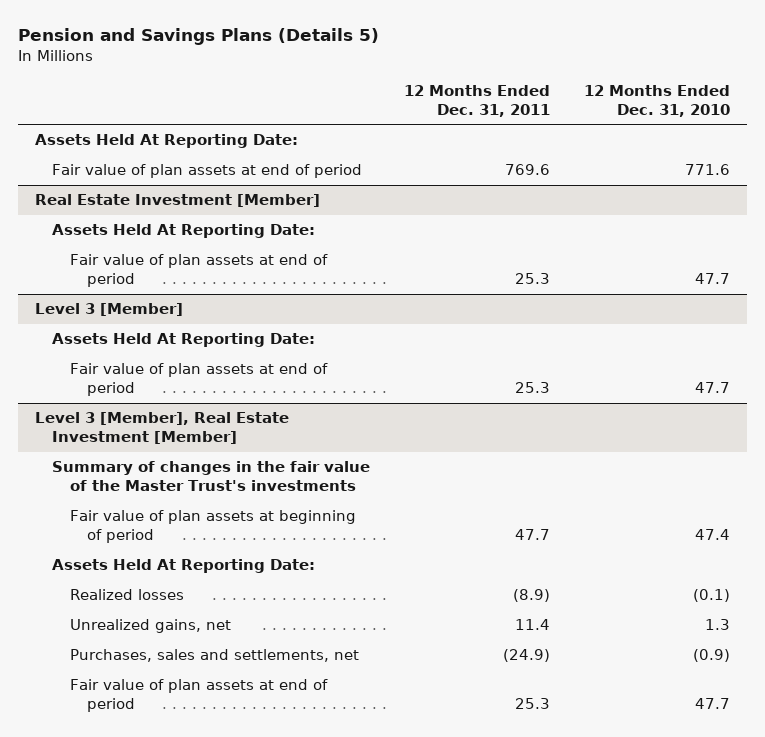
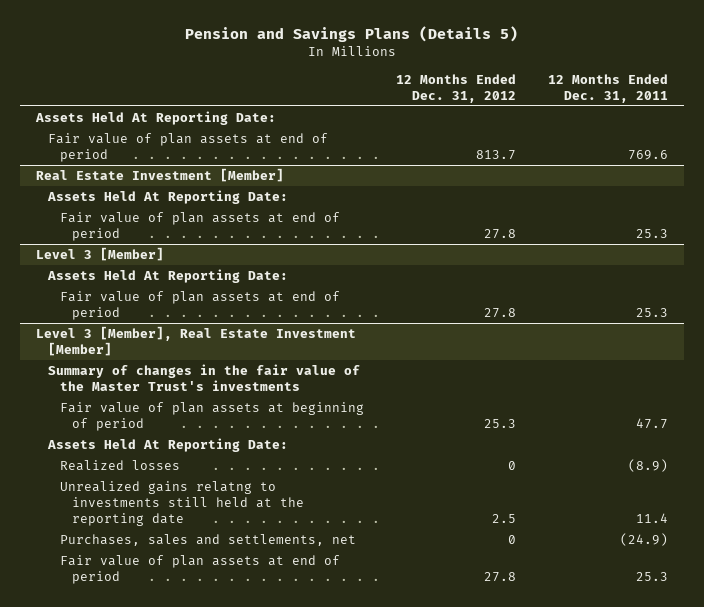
[583,85,730,117] 12 Months Ended Dec. 31, 2010 -> none
none -> [395,73,516,103] 12 Months Ended Dec. 31, 2012
[69,619,231,634] Unrealized gains, net -> [59,480,304,526] Unrealized gains relatng to investments still held at the reporting date

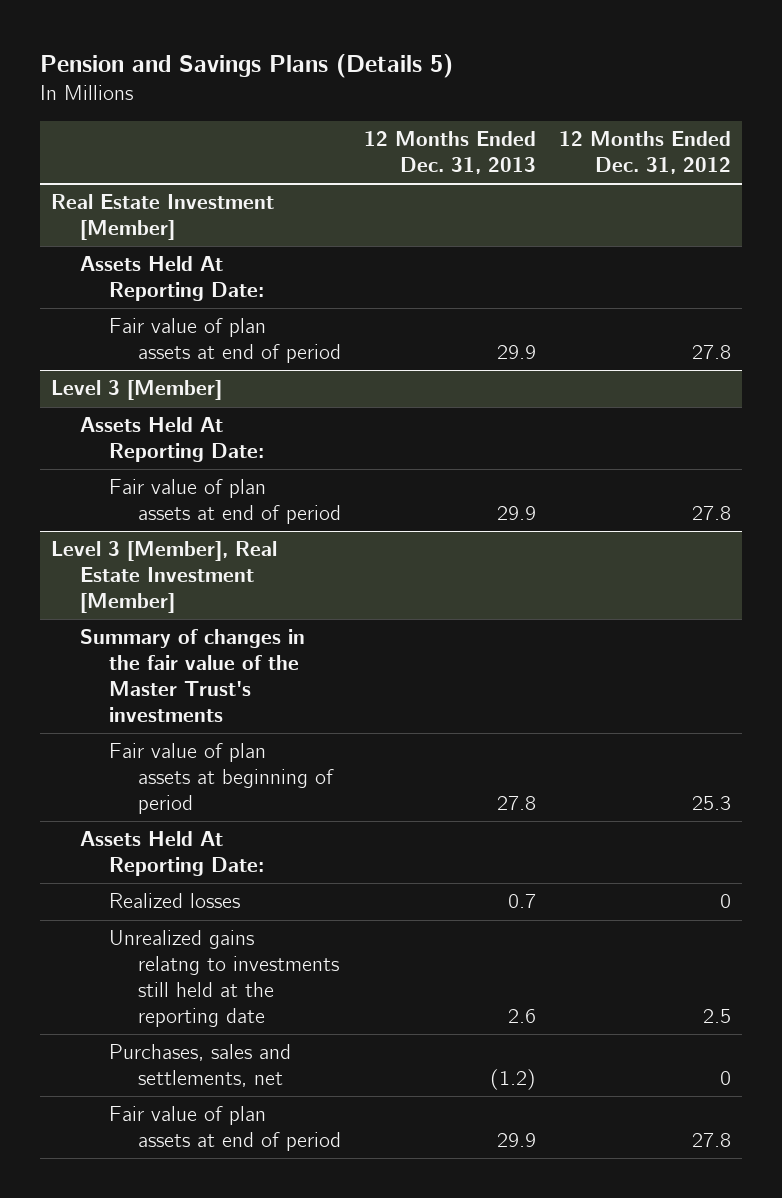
[547,73,668,103] 12 Months Ended Dec. 31, 2011 -> none
none -> [363,131,536,175] 12 Months Ended Dec. 31, 2013
[35,110,277,125] Assets Held At Reporting Date: -> none
[47,132,328,162] Fair value of plan assets at end of period -> none

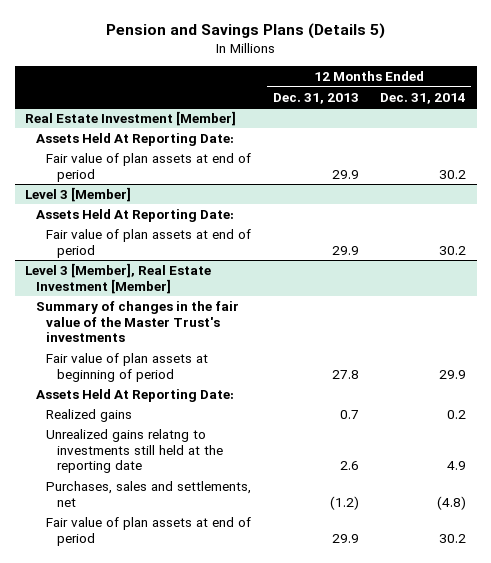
[558,131,731,175] 12 Months Ended Dec. 31, 2012 -> none
none -> [379,92,466,104] Dec. 31, 2014
[109,893,241,909] Realized losses -> [46,408,133,422] Realized gains

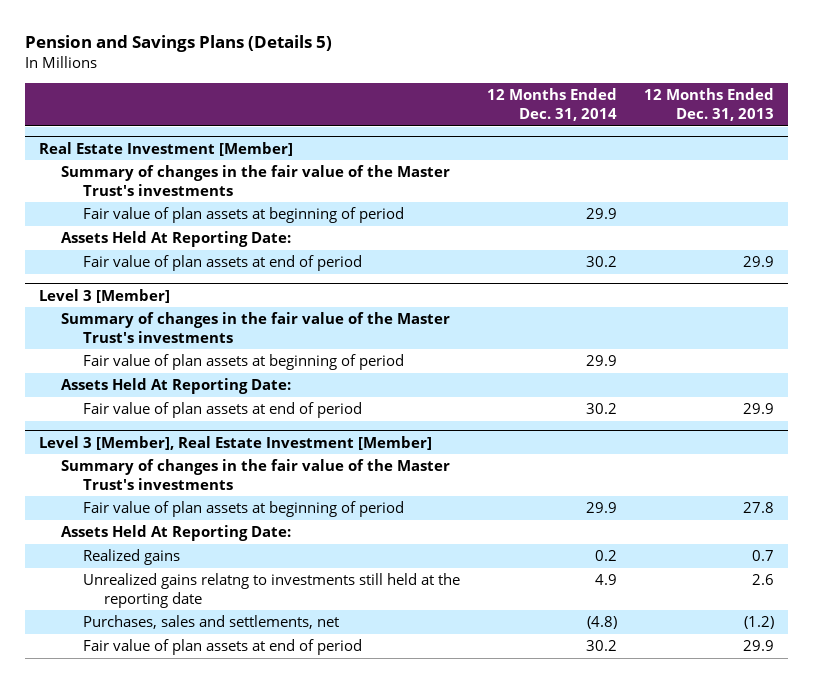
none -> [60,165,450,196] Summary of changes in the fair value of the Master Trust's investments
none -> [82,207,404,224] Fair value of plan assets at beginning of period
none -> [60,312,450,343] Summary of changes in the fair value of the Master Trust's investments
none -> [82,354,404,371] Fair value of plan assets at beginning of period

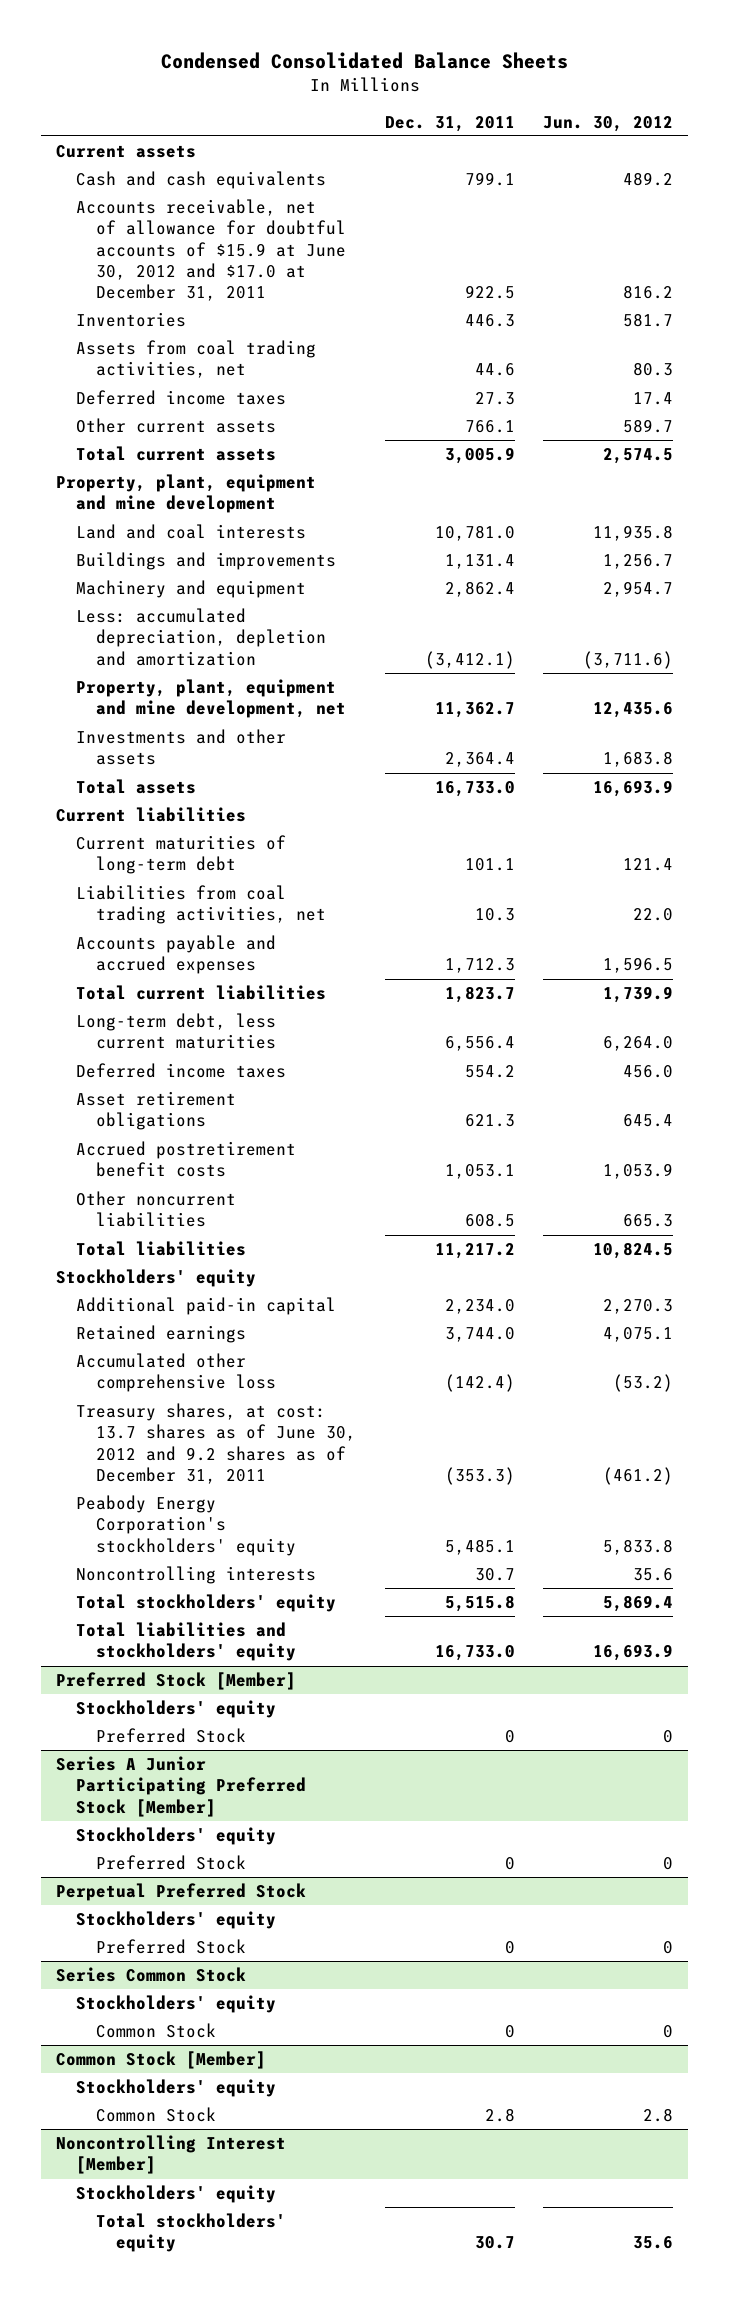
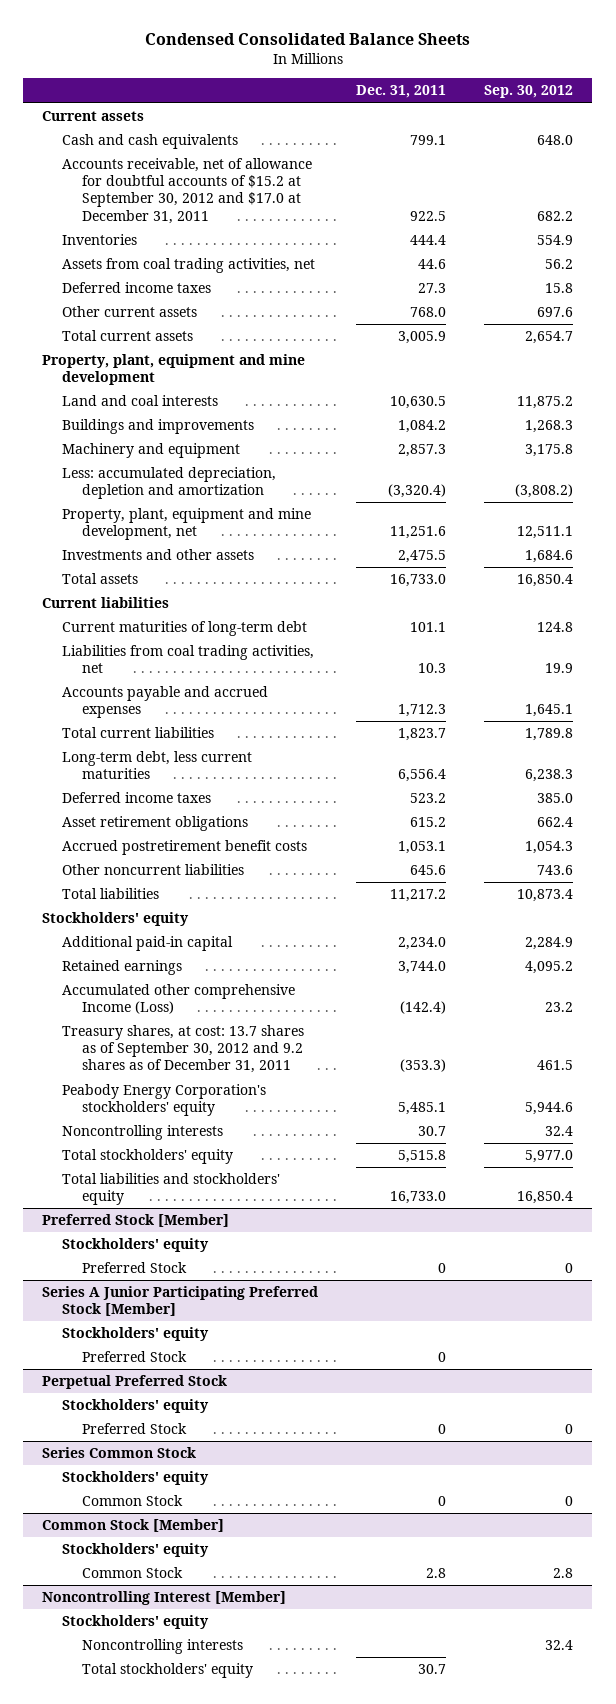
[543,115,674,132] Jun. 30, 2012 -> none
none -> [484,85,574,99] Sep. 30, 2012
[75,199,346,302] Accounts receivable, net of allowance for doubtful accounts of $15.9 at June 30, 2012 and $17.0 at December 31, 2011 -> [62,158,313,224] Accounts receivable, net of allowance for doubtful accounts of $15.2 at September 30, 2012 and $17.0 at December 31, 2011
[464,314,515,328] 446.3 -> [410,235,447,246] 444.4
[464,420,515,434] 766.1 -> [410,307,447,318] 768.0
[434,525,515,542] 10,781.0 -> [390,396,447,410] 10,630.5
[444,554,515,570] 1,131.4 -> [398,420,447,434] 1,084.2
[444,581,515,598] 2,862.4 -> [398,444,447,458] 2,857.3
[424,650,515,669] (3,412.1) -> [388,484,447,499] (3,320.4)
[434,702,515,719] 11,362.7 -> [390,526,447,540] 11,251.6
[444,752,515,768] 2,364.4 -> [398,550,447,564] 2,475.5
[464,1065,515,1079] 554.2 -> [410,793,447,804] 523.2
[464,1114,515,1128] 621.3 -> [410,817,447,828] 615.2
[464,1213,515,1228] 608.5 -> [410,865,447,876] 645.6
[75,1353,276,1393] Accumulated other comprehensive loss -> [62,984,296,1015] Accumulated other comprehensive Income (Loss)
[75,1403,356,1485] Treasury shares, at cost: 13.7 shares as of June 30, 2012 and 9.2 shares as of December 31, 2011 -> [62,1025,305,1074] Treasury shares, at cost: 13.7 shares as of September 30, 2012 and 9.2 shares as of December 31, 2011
none -> [82,1639,244,1655] Noncontrolling interests

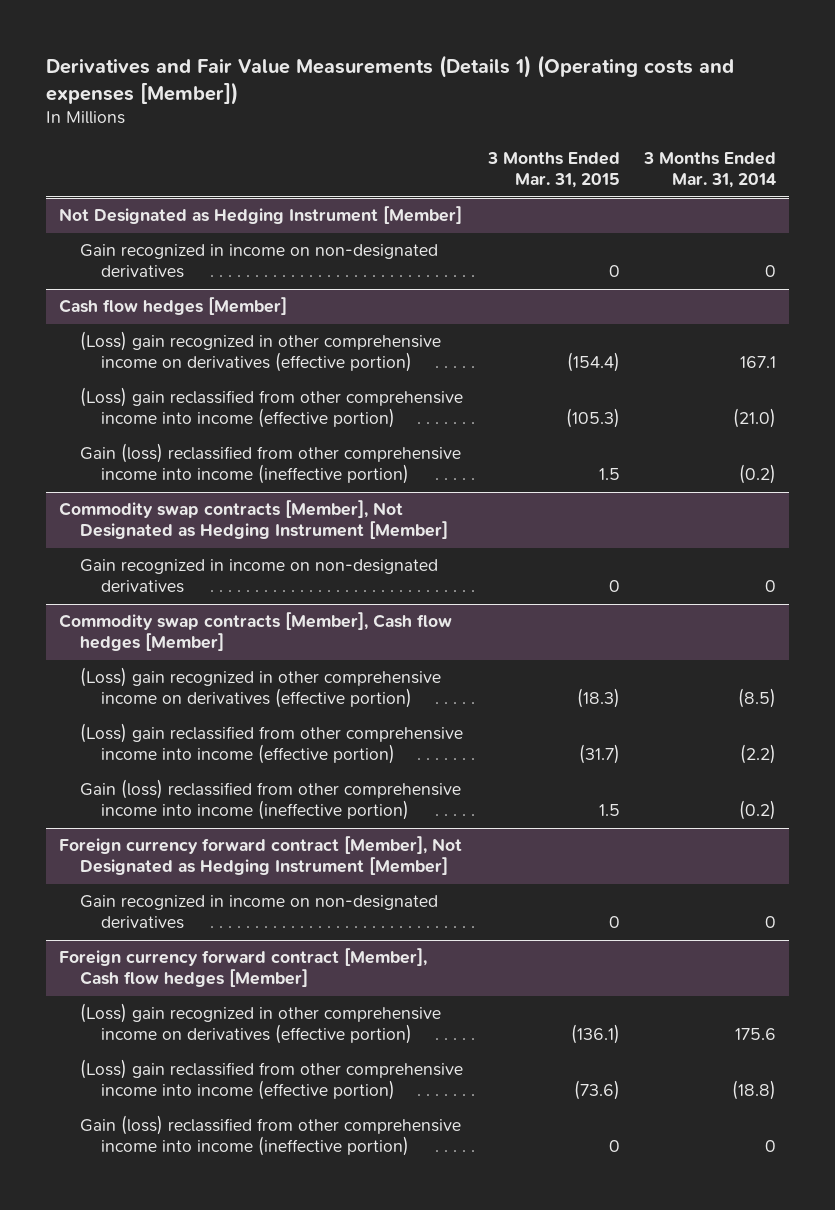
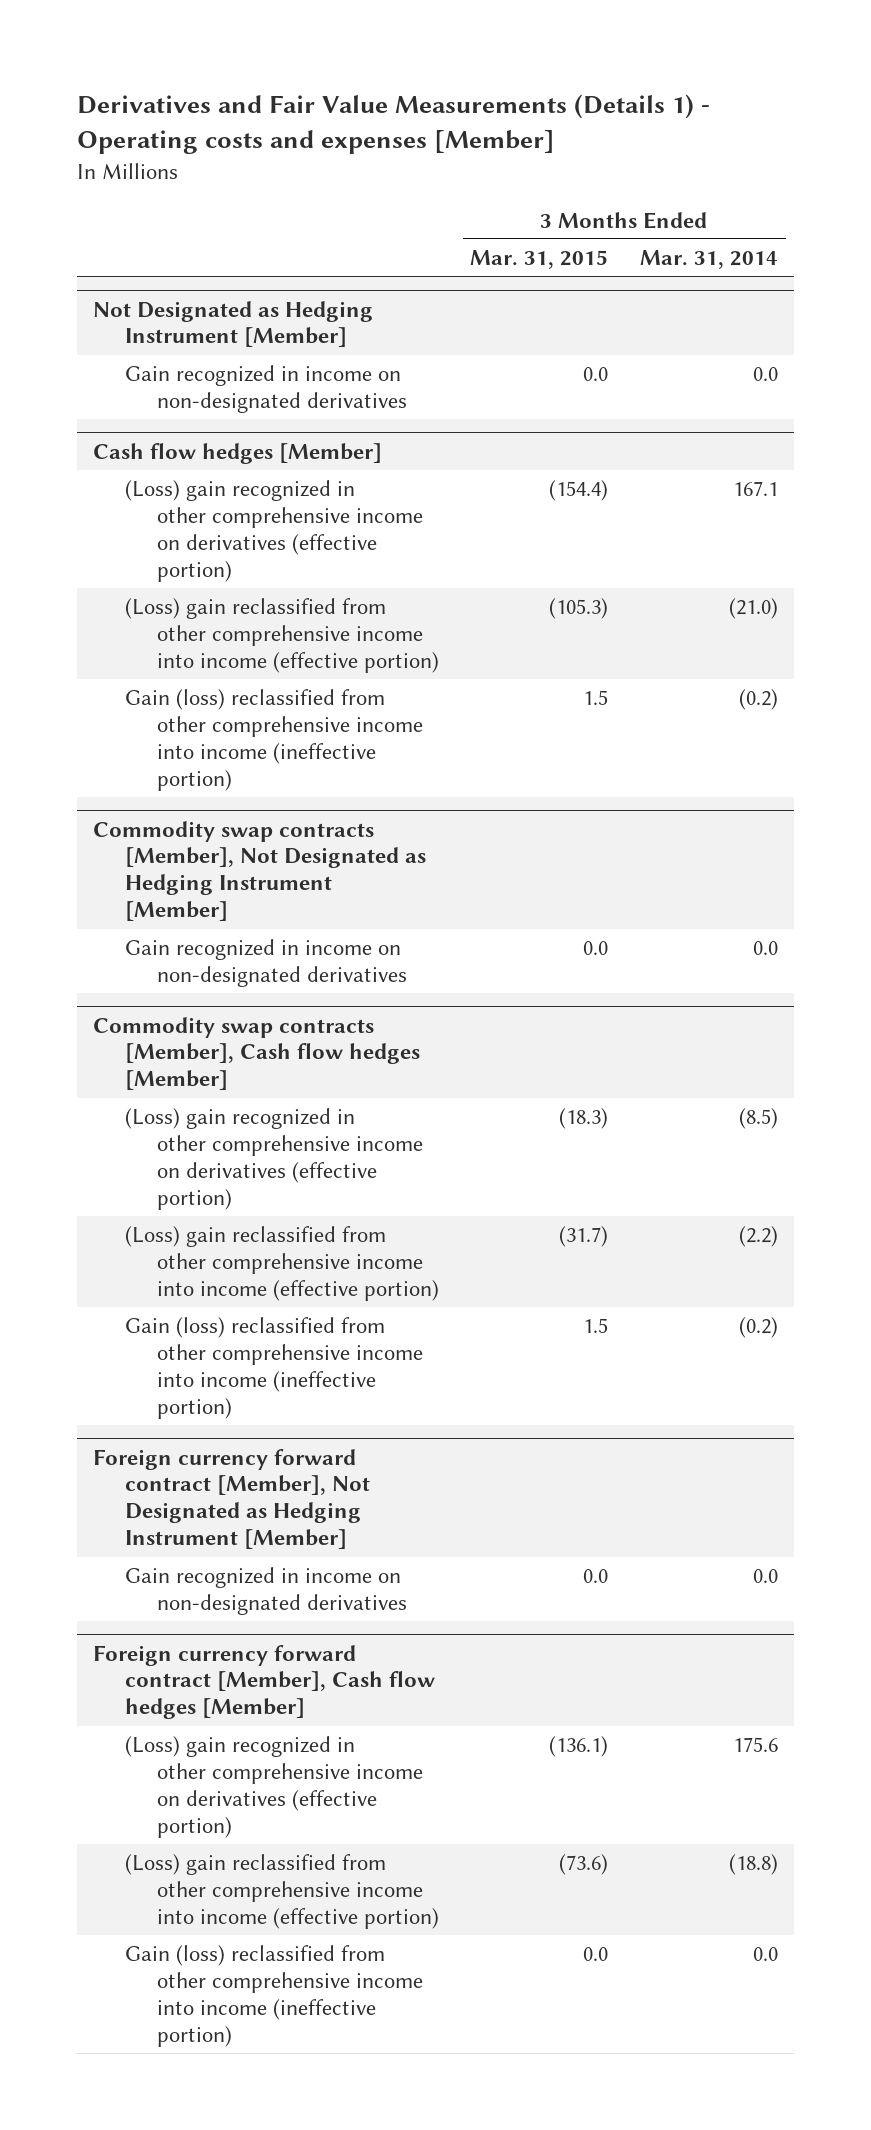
[46,55,735,105] Derivatives and Fair Value Measurements (Details 1) (Operating costs and expenses [Member]) -> [77,93,711,154] Derivatives and Fair Value Measurements (Details 1) - Operating costs and expenses [Member]
[608,265,620,278] 0 -> [583,367,609,382] 0.0
[765,265,777,278] 0 -> [753,367,779,382] 0.0
[608,580,620,593] 0 -> [583,941,609,956] 0.0
[765,580,777,593] 0 -> [753,941,779,956] 0.0
[608,916,620,929] 0 -> [583,1569,609,1584] 0.0
[765,916,777,929] 0 -> [753,1569,779,1584] 0.0
[608,1140,620,1153] 0 -> [583,1947,609,1962] 0.0
[765,1140,777,1153] 0 -> [753,1947,779,1962] 0.0

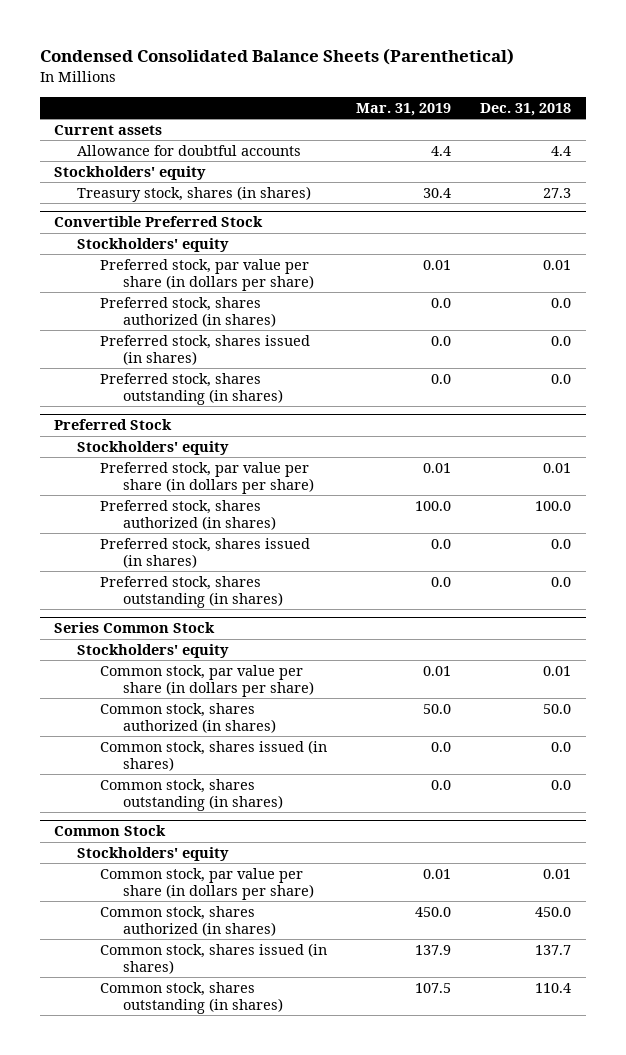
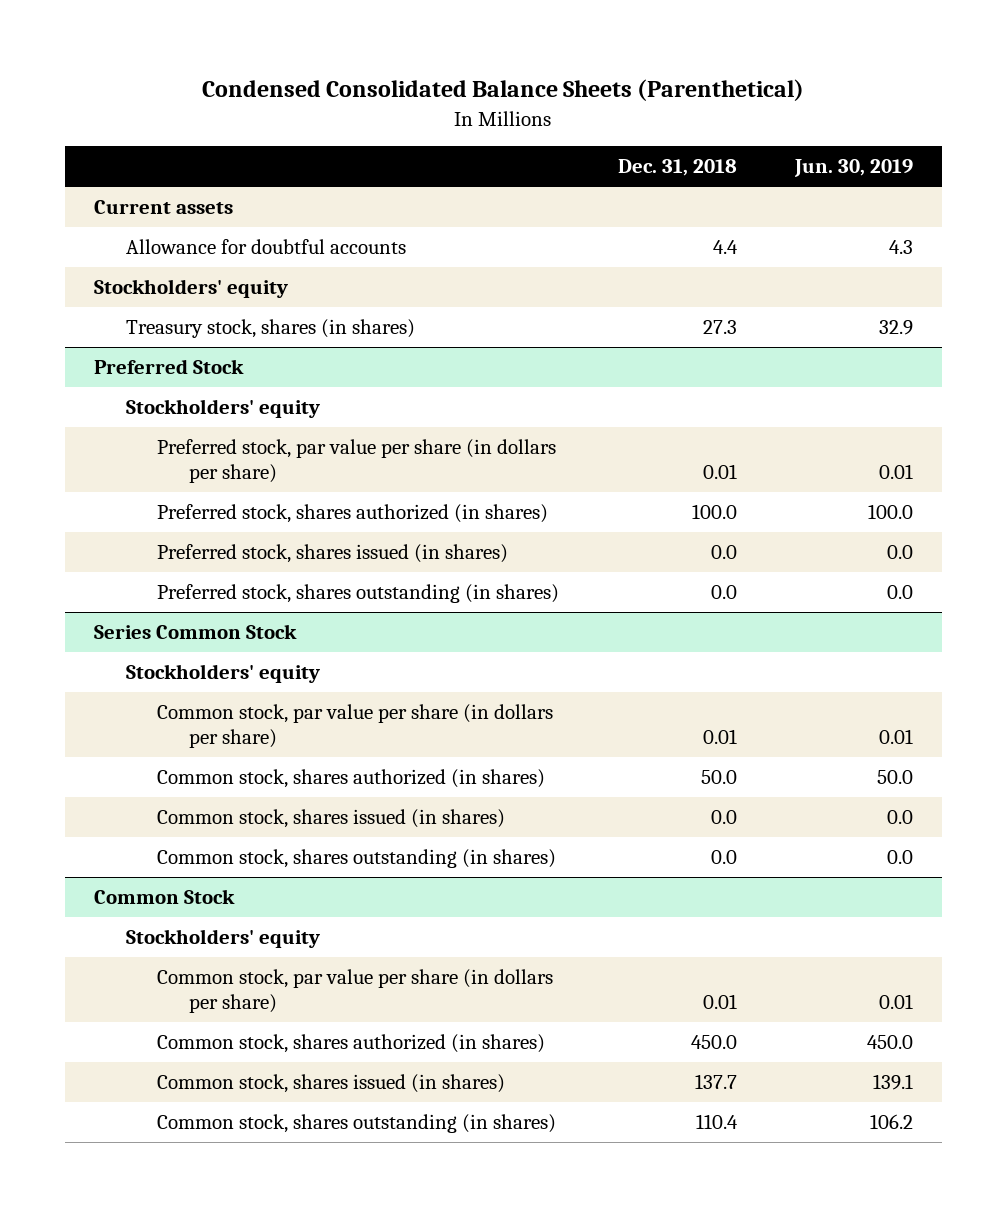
[356,102,452,116] Mar. 31, 2019 -> none
none -> [793,159,913,178] Jun. 30, 2019
[54,216,264,228] Convertible Preferred Stock -> none
[77,237,230,252] Stockholders' equity -> none
[100,258,314,291] Preferred stock, par value per share (in dollars per share) -> none
[100,296,276,327] Preferred stock, shares authorized (in shares) -> none
[100,334,311,365] Preferred stock, shares issued (in shares) -> none
[100,372,283,405] Preferred stock, shares outstanding (in shares) -> none

